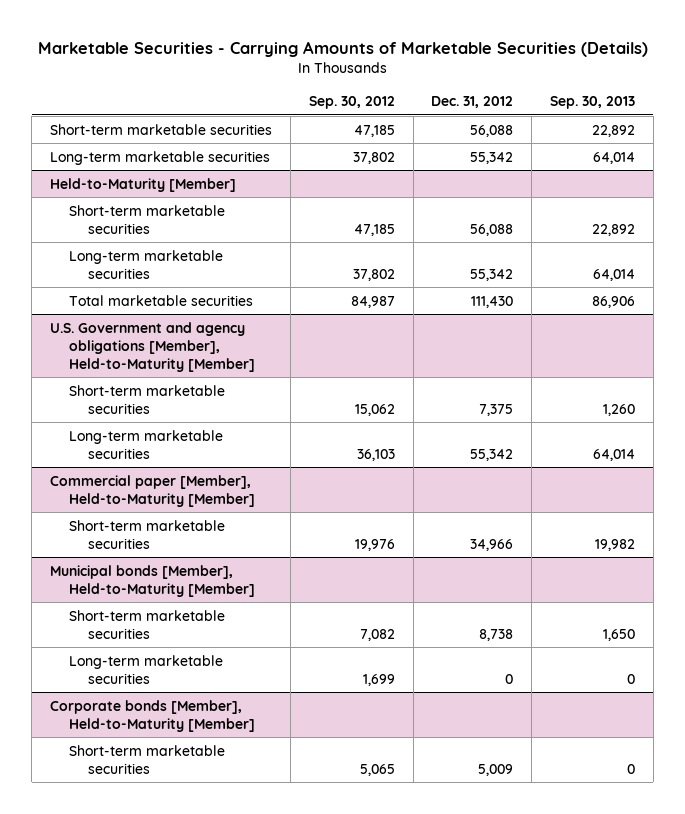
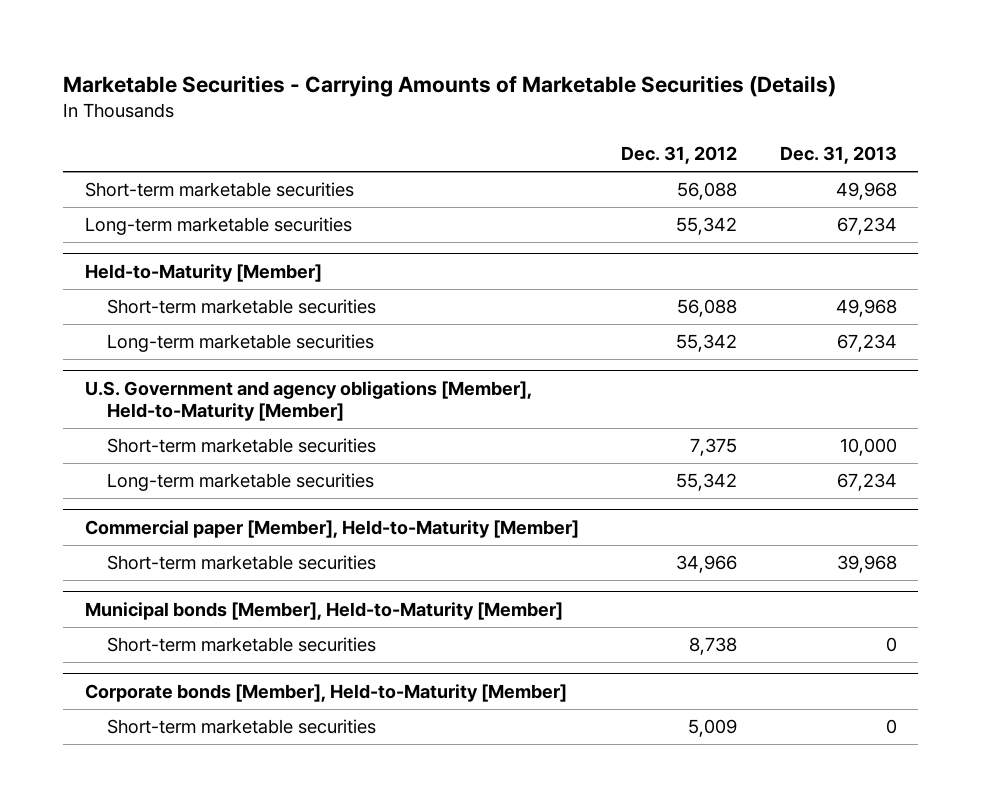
[308,95,395,109] Sep. 30, 2012 -> none
[549,95,635,109] Sep. 30, 2013 -> none
none -> [780,146,898,165] Dec. 31, 2013
[68,294,253,306] Total marketable securities -> none
[68,654,223,684] Long-term marketable securities -> none

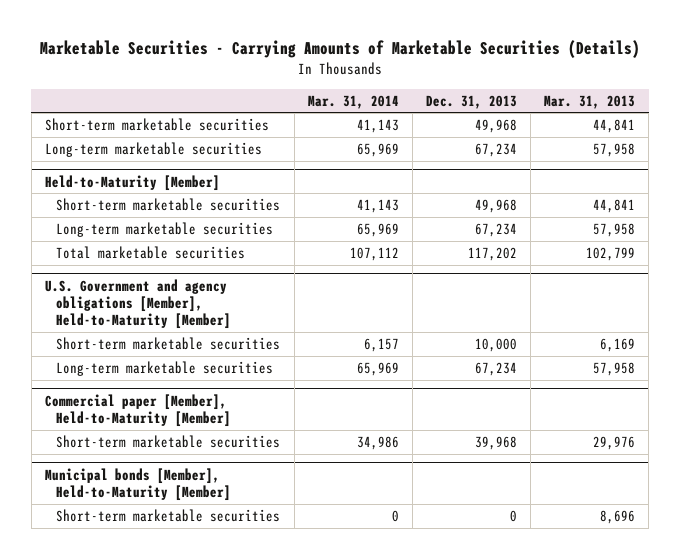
[621,146,738,165] Dec. 31, 2012 -> none
none -> [307,94,399,109] Mar. 31, 2014
none -> [544,94,636,109] Mar. 31, 2013
none -> [56,245,246,259] Total marketable securities
[84,683,567,702] Corporate bonds [Member], Held-to-Maturity [Member] -> none
[107,719,377,735] Short-term marketable securities -> none

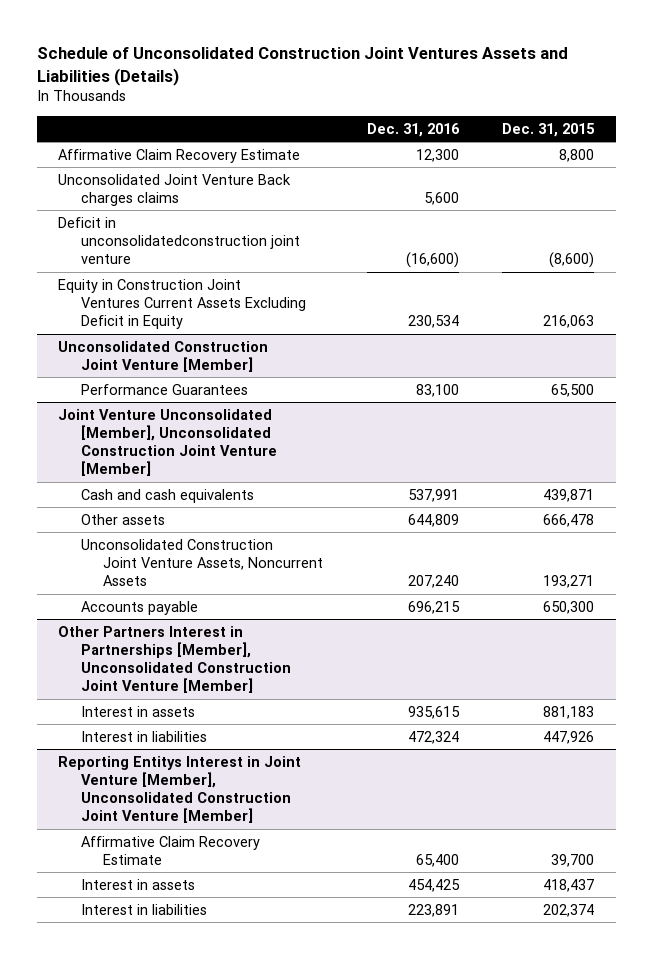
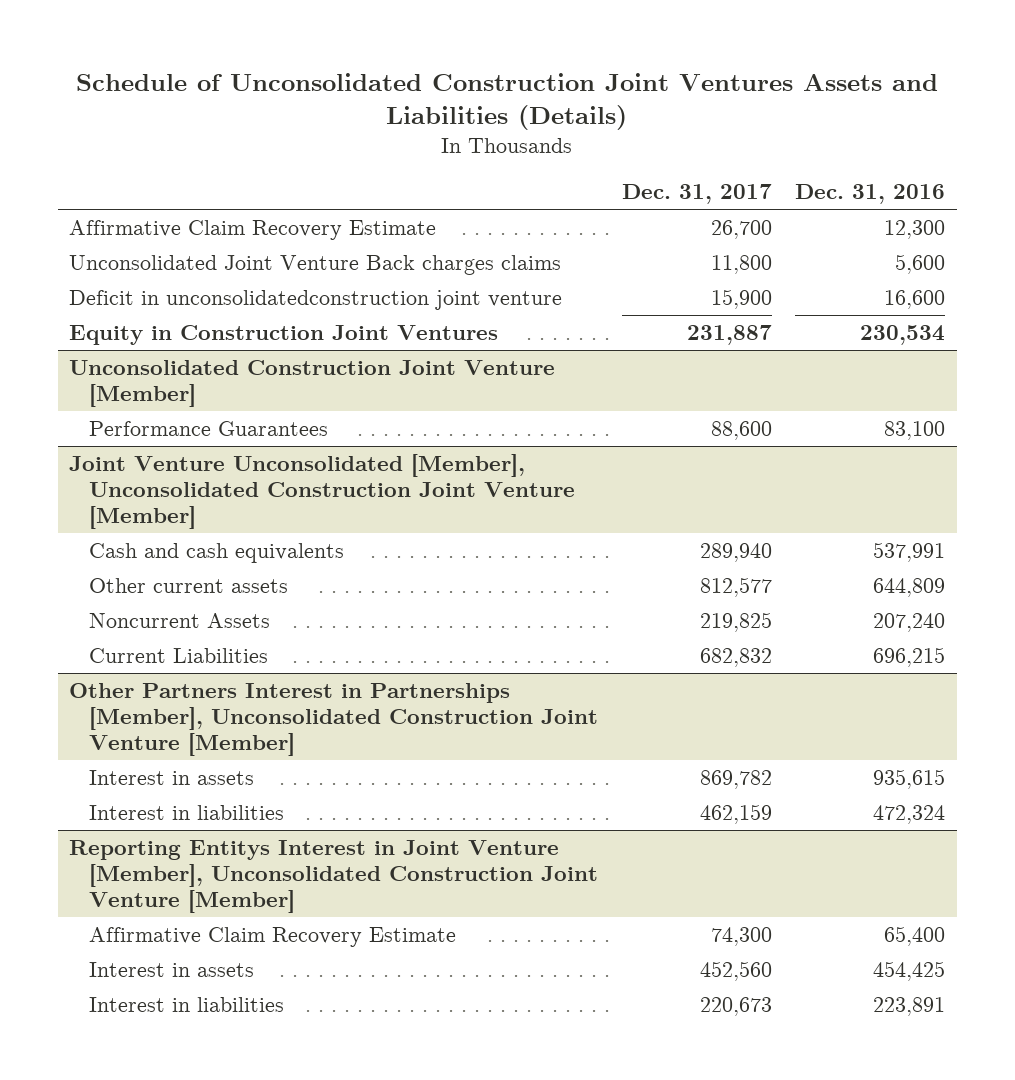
[501,122,595,137] Dec. 31, 2015 -> none
none -> [621,184,772,205] Dec. 31, 2017
[405,252,459,269] (16,600) -> [884,289,946,309] 16,600
[58,278,306,330] Equity in Construction Joint Ventures Current Assets Excluding Deficit in Equity -> [69,324,499,345] Equity in Construction Joint Ventures
[80,513,165,525] Other assets -> [89,577,289,593] Other current assets
[80,538,324,587] Unconsolidated Construction Joint Venture Assets, Noncurrent Assets -> [89,612,271,628] Noncurrent Assets
[80,600,198,615] Accounts payable -> [89,647,269,663] Current Liabilities

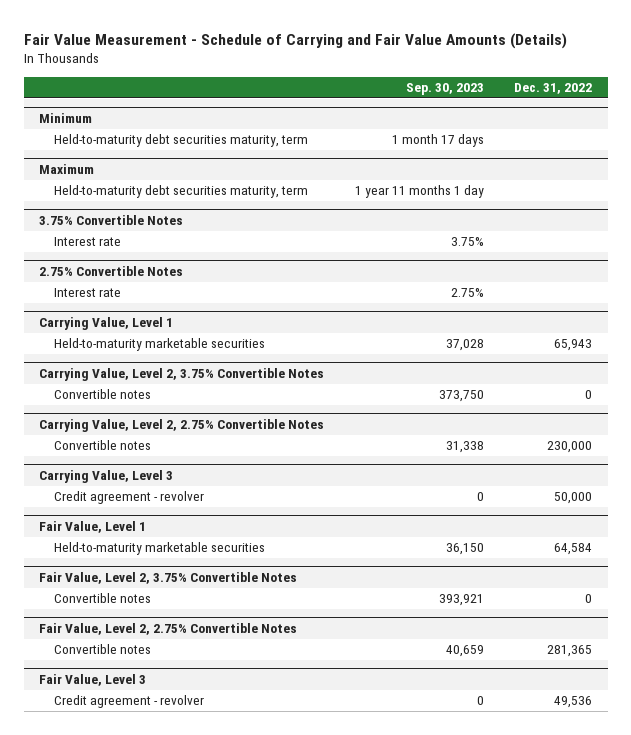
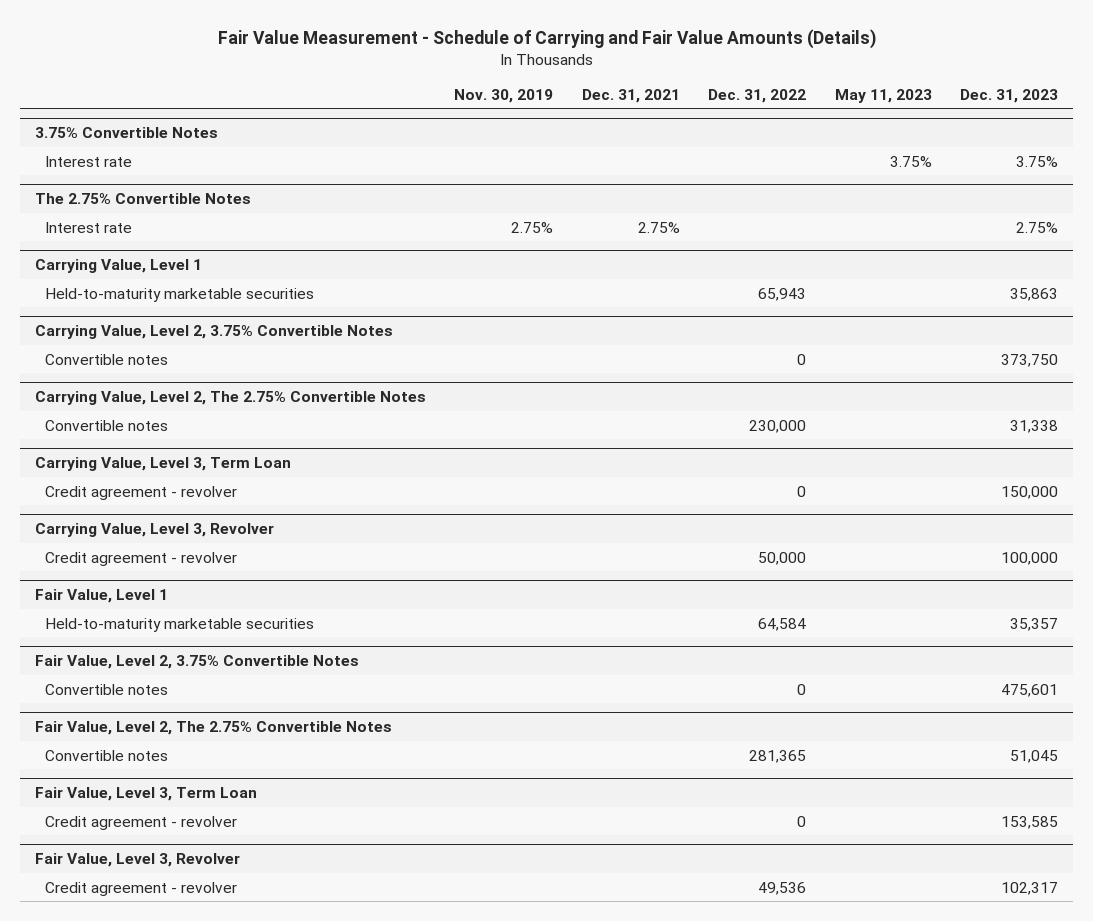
[405,83,484,96] Sep. 30, 2023 -> none
none -> [454,88,554,103] Nov. 30, 2019
none -> [581,88,680,103] Dec. 31, 2021
none -> [834,88,932,103] May 11, 2023
none -> [960,88,1059,103] Dec. 31, 2023
[38,113,92,124] Minimum -> none
[54,134,309,148] Held-to-maturity debt securities maturity, term -> none
[38,164,94,175] Maximum -> none
[54,185,309,199] Held-to-maturity debt securities maturity, term -> none
[38,266,183,277] 2.75% Convertible Notes -> [34,192,251,204] The 2.75% Convertible Notes
[38,419,324,433] Carrying Value, Level 2, 2.75% Convertible Notes -> [34,390,426,405] Carrying Value, Level 2, The 2.75% Convertible Notes
none -> [34,456,291,471] Carrying Value, Level 3, Term Loan
none -> [45,485,238,500] Credit agreement - revolver
[38,470,173,484] Carrying Value, Level 3 -> [34,522,274,537] Carrying Value, Level 3, Revolver
[38,623,297,636] Fair Value, Level 2, 2.75% Convertible Notes -> [34,720,392,735] Fair Value, Level 2, The 2.75% Convertible Notes
none -> [34,786,257,801] Fair Value, Level 3, Term Loan
none -> [45,815,238,830] Credit agreement - revolver
[38,674,146,687] Fair Value, Level 3 -> [34,852,240,867] Fair Value, Level 3, Revolver

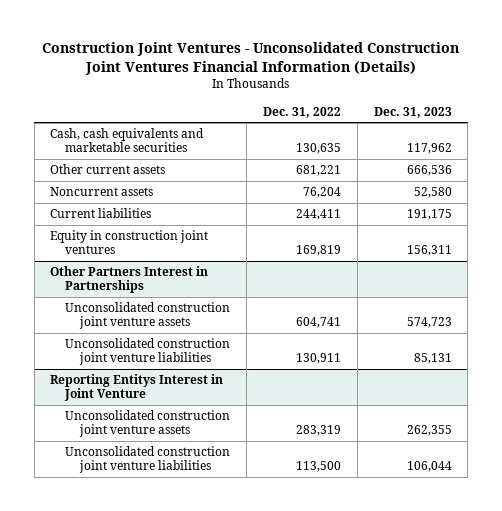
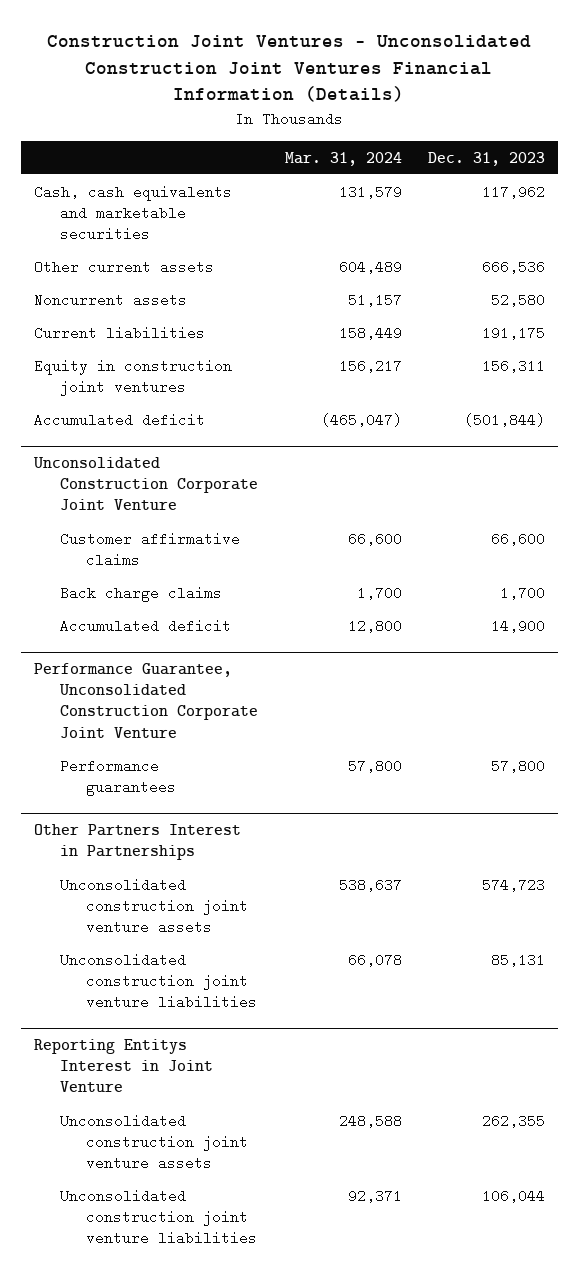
[262,106,341,118] Dec. 31, 2022 -> none
none -> [284,151,402,166] Mar. 31, 2024
none -> [33,412,205,427] Accumulated deficit
none -> [32,457,259,511] Unconsolidated Construction Corporate Joint Venture
none -> [60,531,241,567] Customer affirmative claims
none -> [60,585,223,602] Back charge claims
none -> [60,618,232,633] Accumulated deficit
none -> [33,663,259,738] Performance Guarantee, Unconsolidated Construction Corporate Joint Venture
none -> [60,758,177,796] Performance guarantees

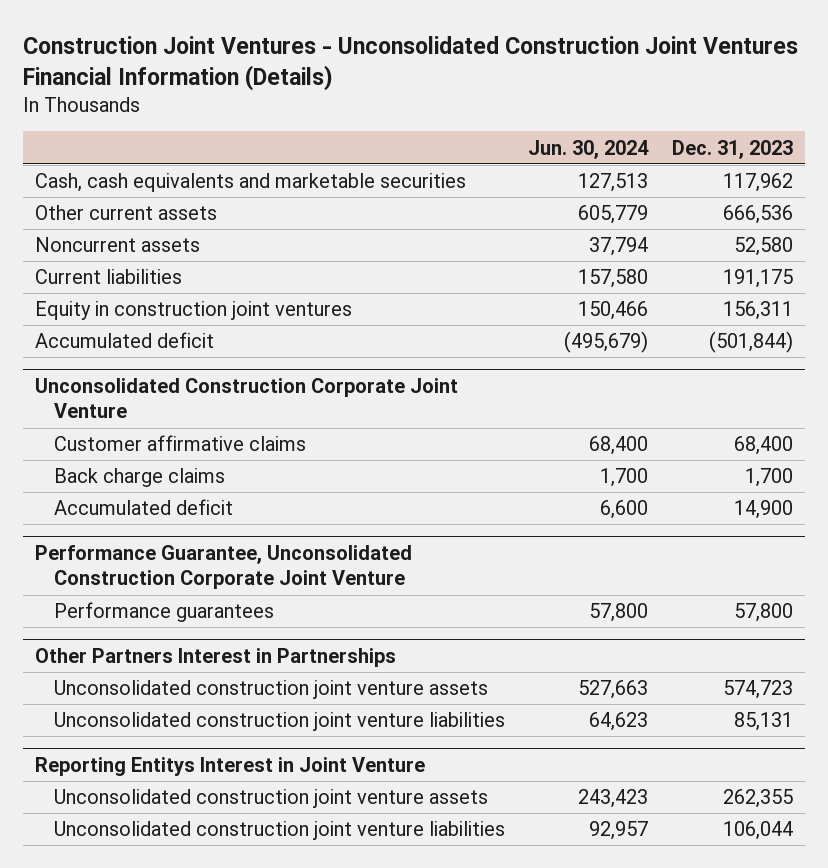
[284,151,402,166] Mar. 31, 2024 -> none
none -> [528,139,650,159] Jun. 30, 2024
[491,531,546,546] 66,600 -> [734,436,794,456] 68,400

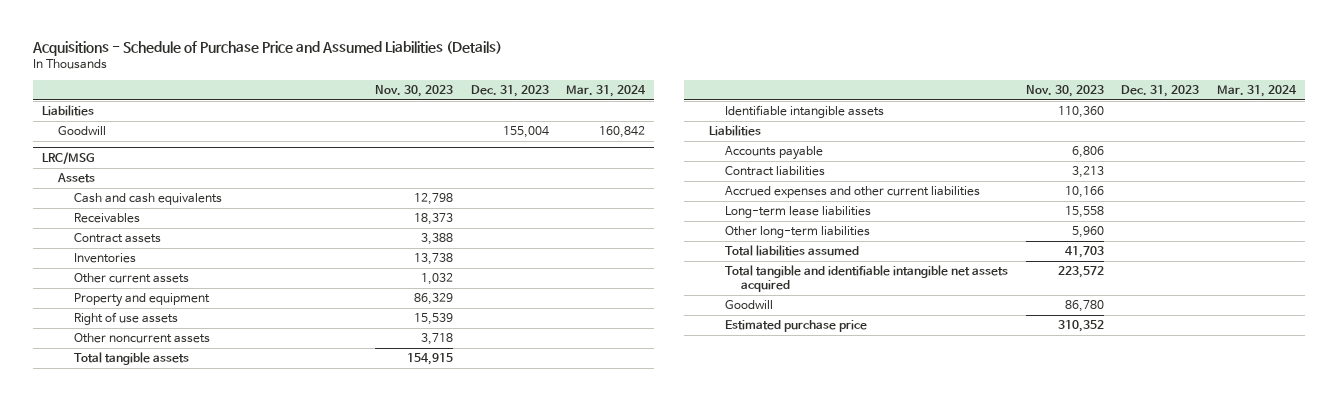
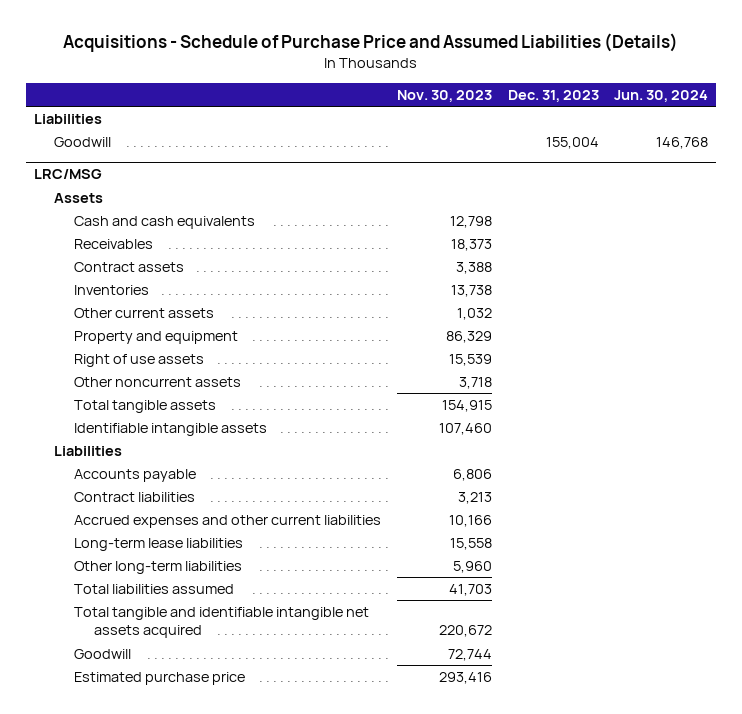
[566,85,647,98] Mar. 31, 2024 -> none
none -> [614,89,709,102] Jun. 30, 2024
[1057,106,1104,119] 110,360 -> [438,423,492,436] 107,460
[1057,266,1104,279] 223,572 -> [438,625,492,638] 220,672
[1064,300,1104,313] 86,780 -> [447,649,492,662] 72,744
[1057,320,1104,333] 310,352 -> [438,672,492,685] 293,416

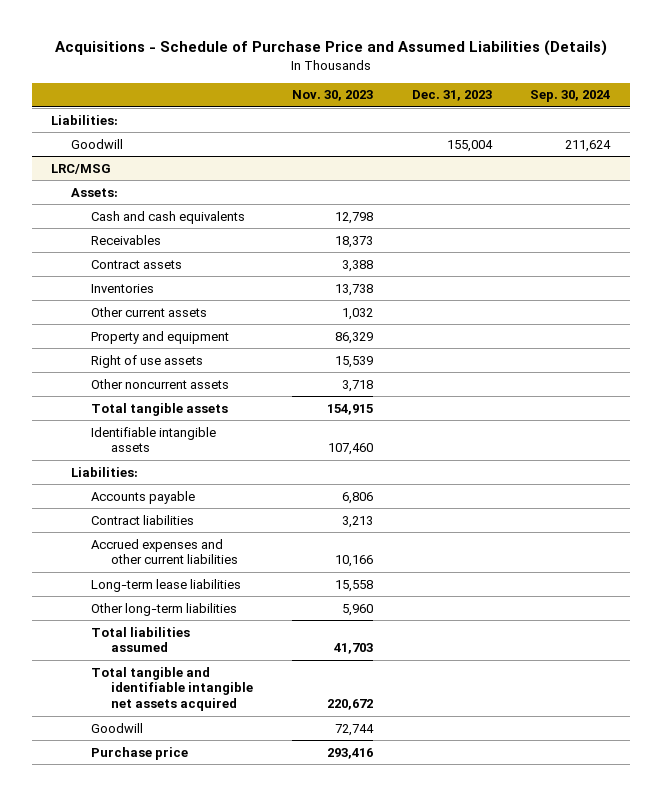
[614,89,709,102] Jun. 30, 2024 -> none
none -> [530,90,611,103] Sep. 30, 2024
[33,114,102,125] Liabilities -> [51,114,119,125] Liabilities:
[53,193,103,204] Assets -> [71,187,119,197] Assets:
[53,446,122,457] Liabilities -> [71,466,139,477] Liabilities:
[74,672,246,686] Estimated purchase price -> [91,746,189,760] Purchase price

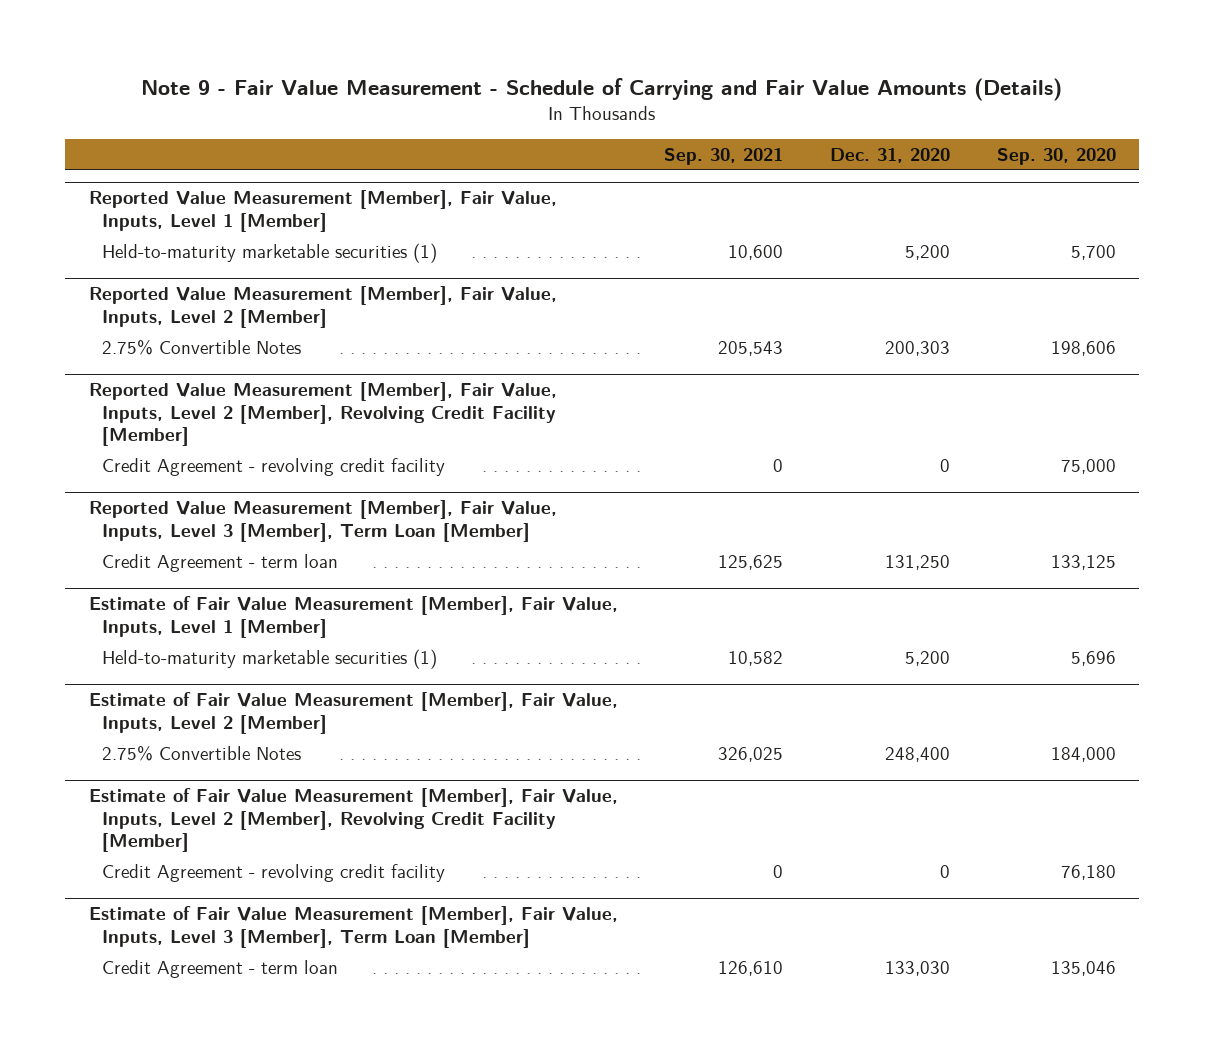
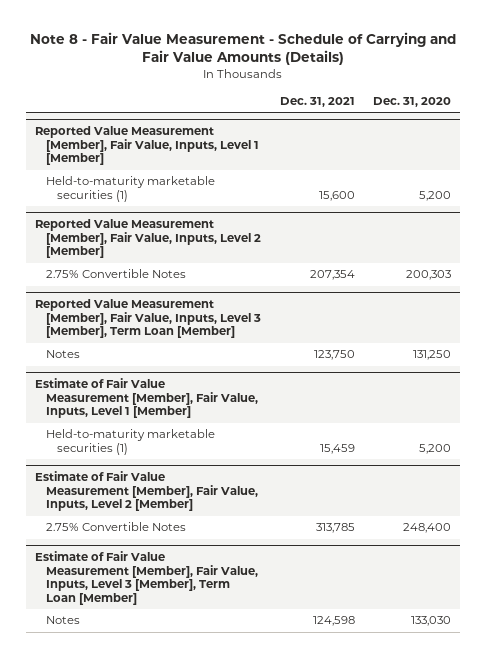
[141,77,1063,101] Note 9 - Fair Value Measurement - Schedule of Carrying and Fair Value Amounts (Details) -> [30,32,457,66] Note 8 - Fair Value Measurement - Schedule of Carrying and Fair Value Amounts (Details)
[664,147,784,165] Sep. 30, 2021 -> none
[996,147,1116,165] Sep. 30, 2020 -> none
none -> [279,96,355,107] Dec. 31, 2021
[88,382,557,446] Reported Value Measurement [Member], Fair Value, Inputs, Level 2 [Member], Revolving Credit Facility [Member] -> none
[102,458,446,477] Credit Agreement - revolving credit facility -> none
[102,554,339,573] Credit Agreement - term loan -> [45,350,80,359] Notes
[88,788,618,852] Estimate of Fair Value Measurement [Member], Fair Value, Inputs, Level 2 [Member], Revolving Credit Facility [Member] -> none
[102,864,446,883] Credit Agreement - revolving credit facility -> none
[102,960,339,979] Credit Agreement - term loan -> [45,616,80,625] Notes

